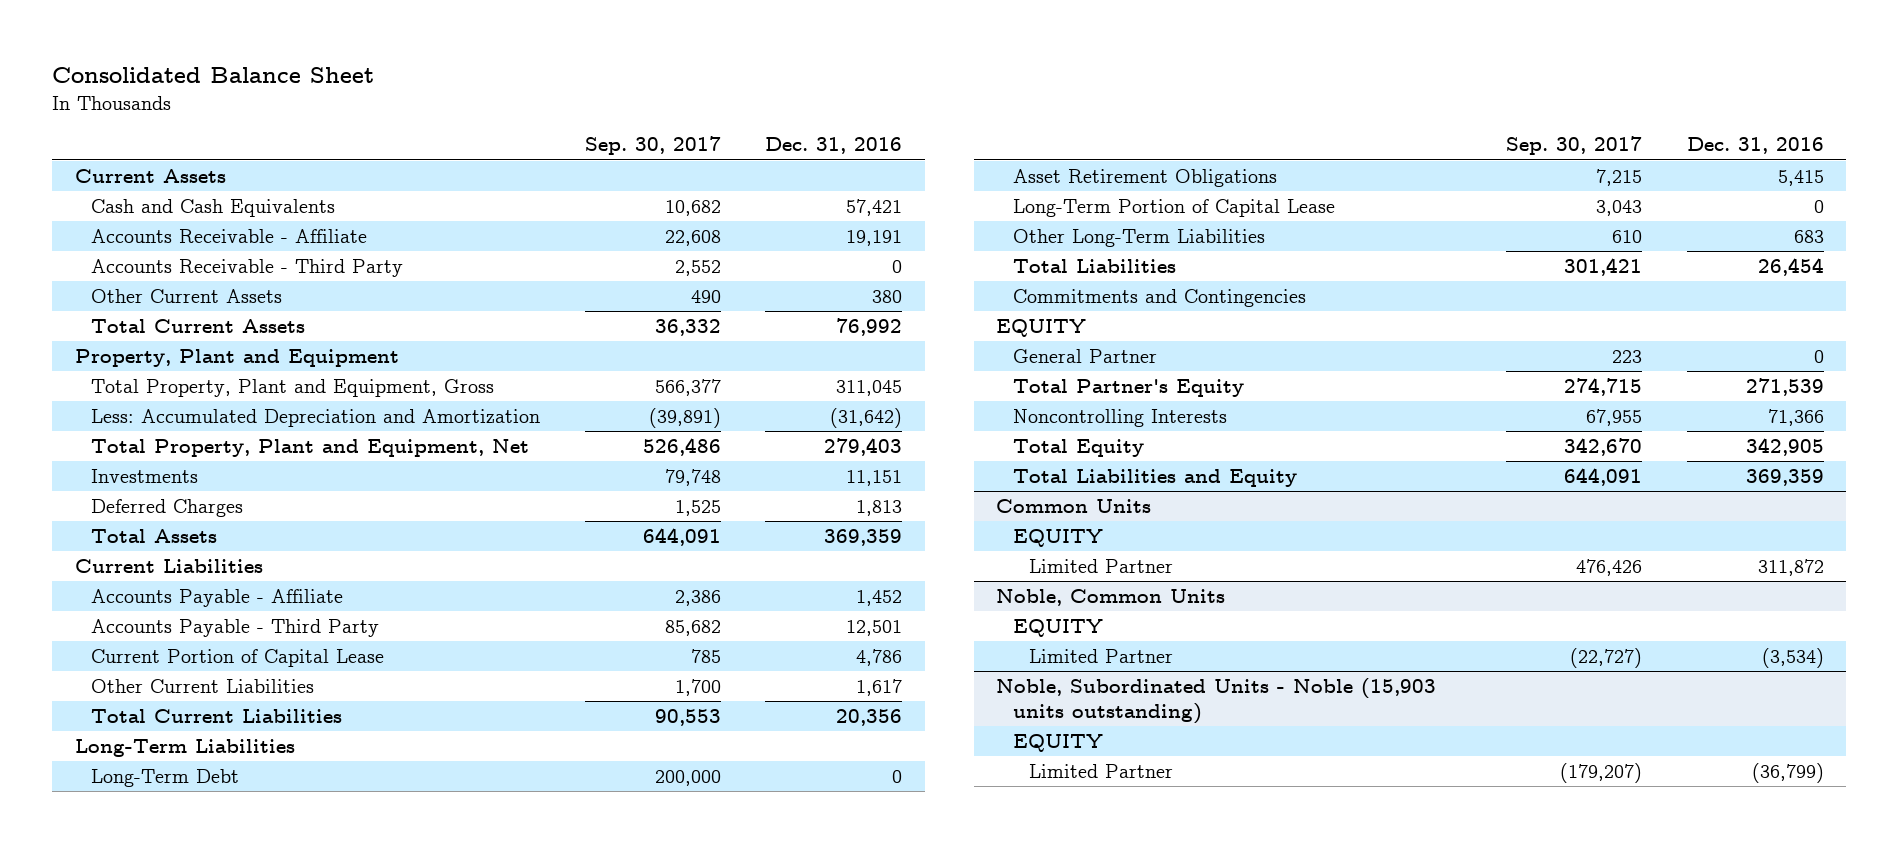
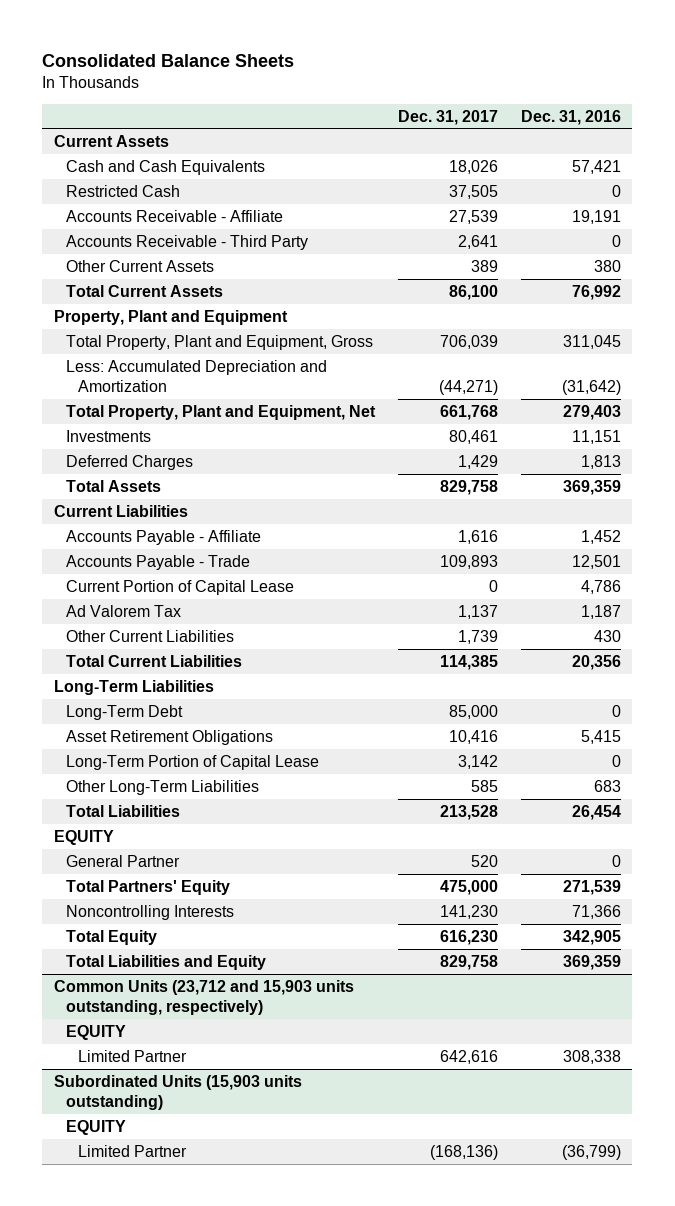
[52,66,375,83] Consolidated Balance Sheet -> [42,53,295,67] Consolidated Balance Sheets
[584,136,721,156] Sep. 30, 2017 -> none
none -> [397,109,498,125] Dec. 31, 2017
none -> [65,184,180,197] Restricted Cash
[91,618,380,637] Accounts Payable - Third Party -> [65,554,250,570] Accounts Payable - Trade
none -> [65,604,181,617] Ad Valorem Tax
[856,678,903,696] 1,617 -> [593,629,621,642] 430
[1012,288,1306,307] Commitments and Contingencies -> none
[1012,378,1244,397] Total Partner's Equity -> [65,879,230,895] Total Partners' Equity
[1012,528,1103,547] EQUITY -> none
[1029,558,1174,573] Limited Partner -> none
[996,588,1226,606] Noble, Common Units -> none
[996,498,1152,513] Common Units -> [53,979,354,1015] Common Units (23,712 and 15,903 units outstanding, respectively)
[1761,647,1824,668] (3,534) -> [562,1049,621,1064] 308,338
[996,677,1437,724] Noble, Subordinated Units - Noble (15,903 units outstanding) -> [53,1074,302,1110] Subordinated Units (15,903 units outstanding)

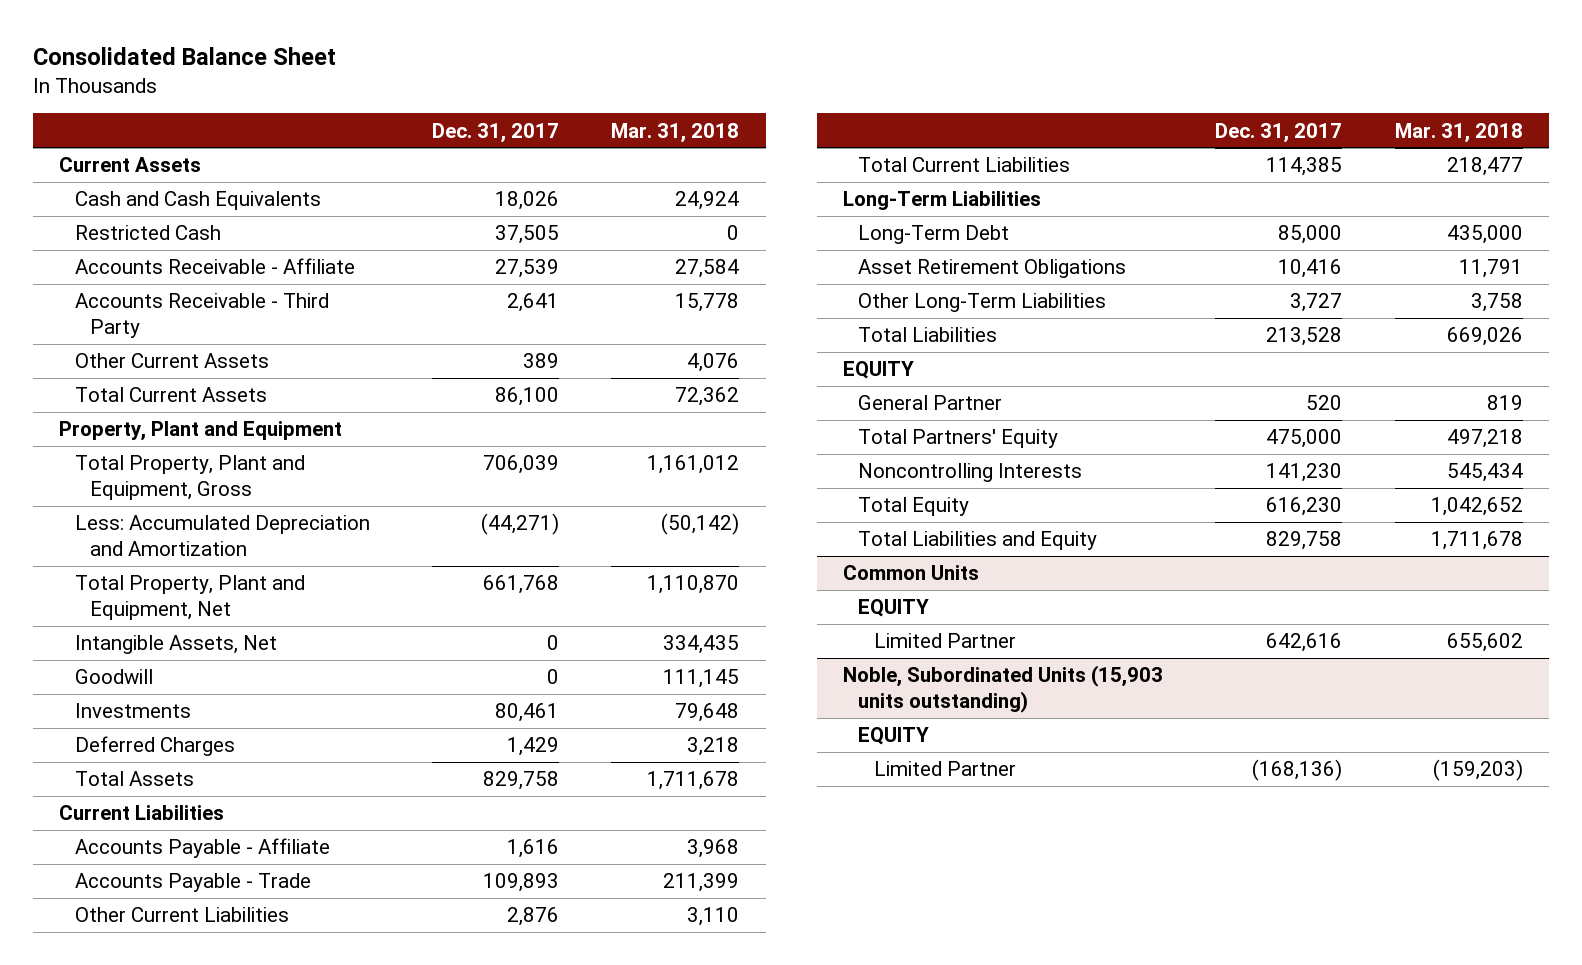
[42,53,295,67] Consolidated Balance Sheets -> [33,47,337,66] Consolidated Balance Sheet
[520,109,621,125] Dec. 31, 2016 -> none
none -> [611,122,740,143] Mar. 31, 2018
none -> [74,635,277,655] Intangible Assets, Net
none -> [74,669,153,685] Goodwill
[65,579,294,595] Current Portion of Capital Lease -> none
[65,604,181,617] Ad Valorem Tax -> none
[457,629,498,644] 1,739 -> [506,907,559,927] 2,876
[65,754,319,770] Long-Term Portion of Capital Lease -> none
[470,779,498,792] 585 -> [1290,293,1343,313] 3,727
[53,979,354,1015] Common Units (23,712 and 15,903 units outstanding, respectively) -> [843,565,980,581] Common Units
[53,1074,302,1110] Subordinated Units (15,903 units outstanding) -> [843,665,1164,714] Noble, Subordinated Units (15,903 units outstanding)

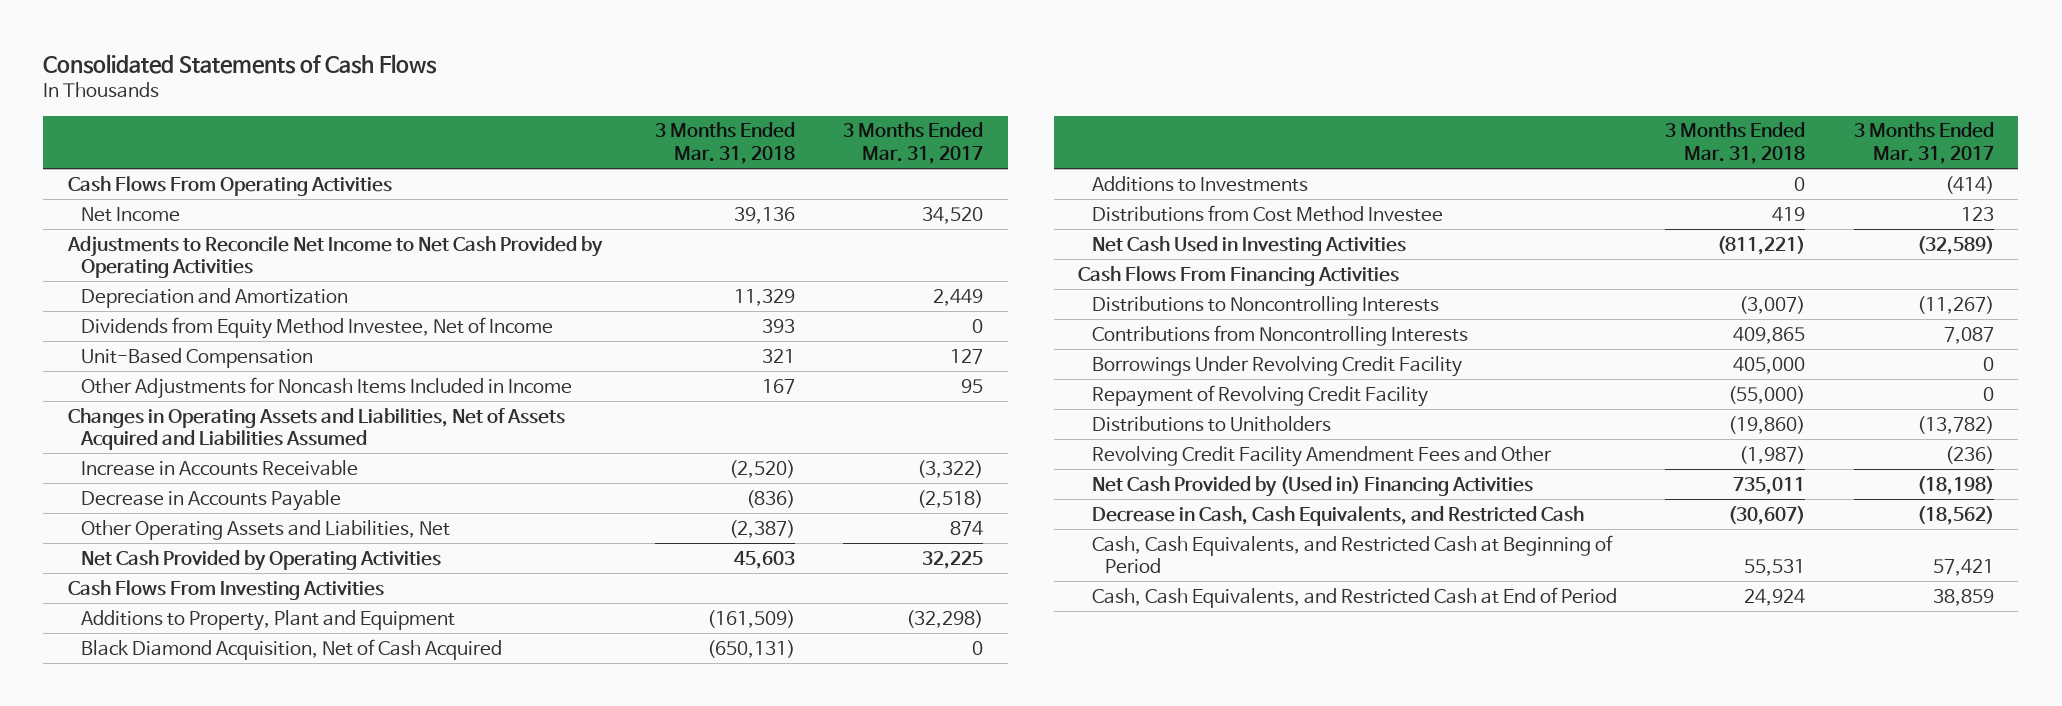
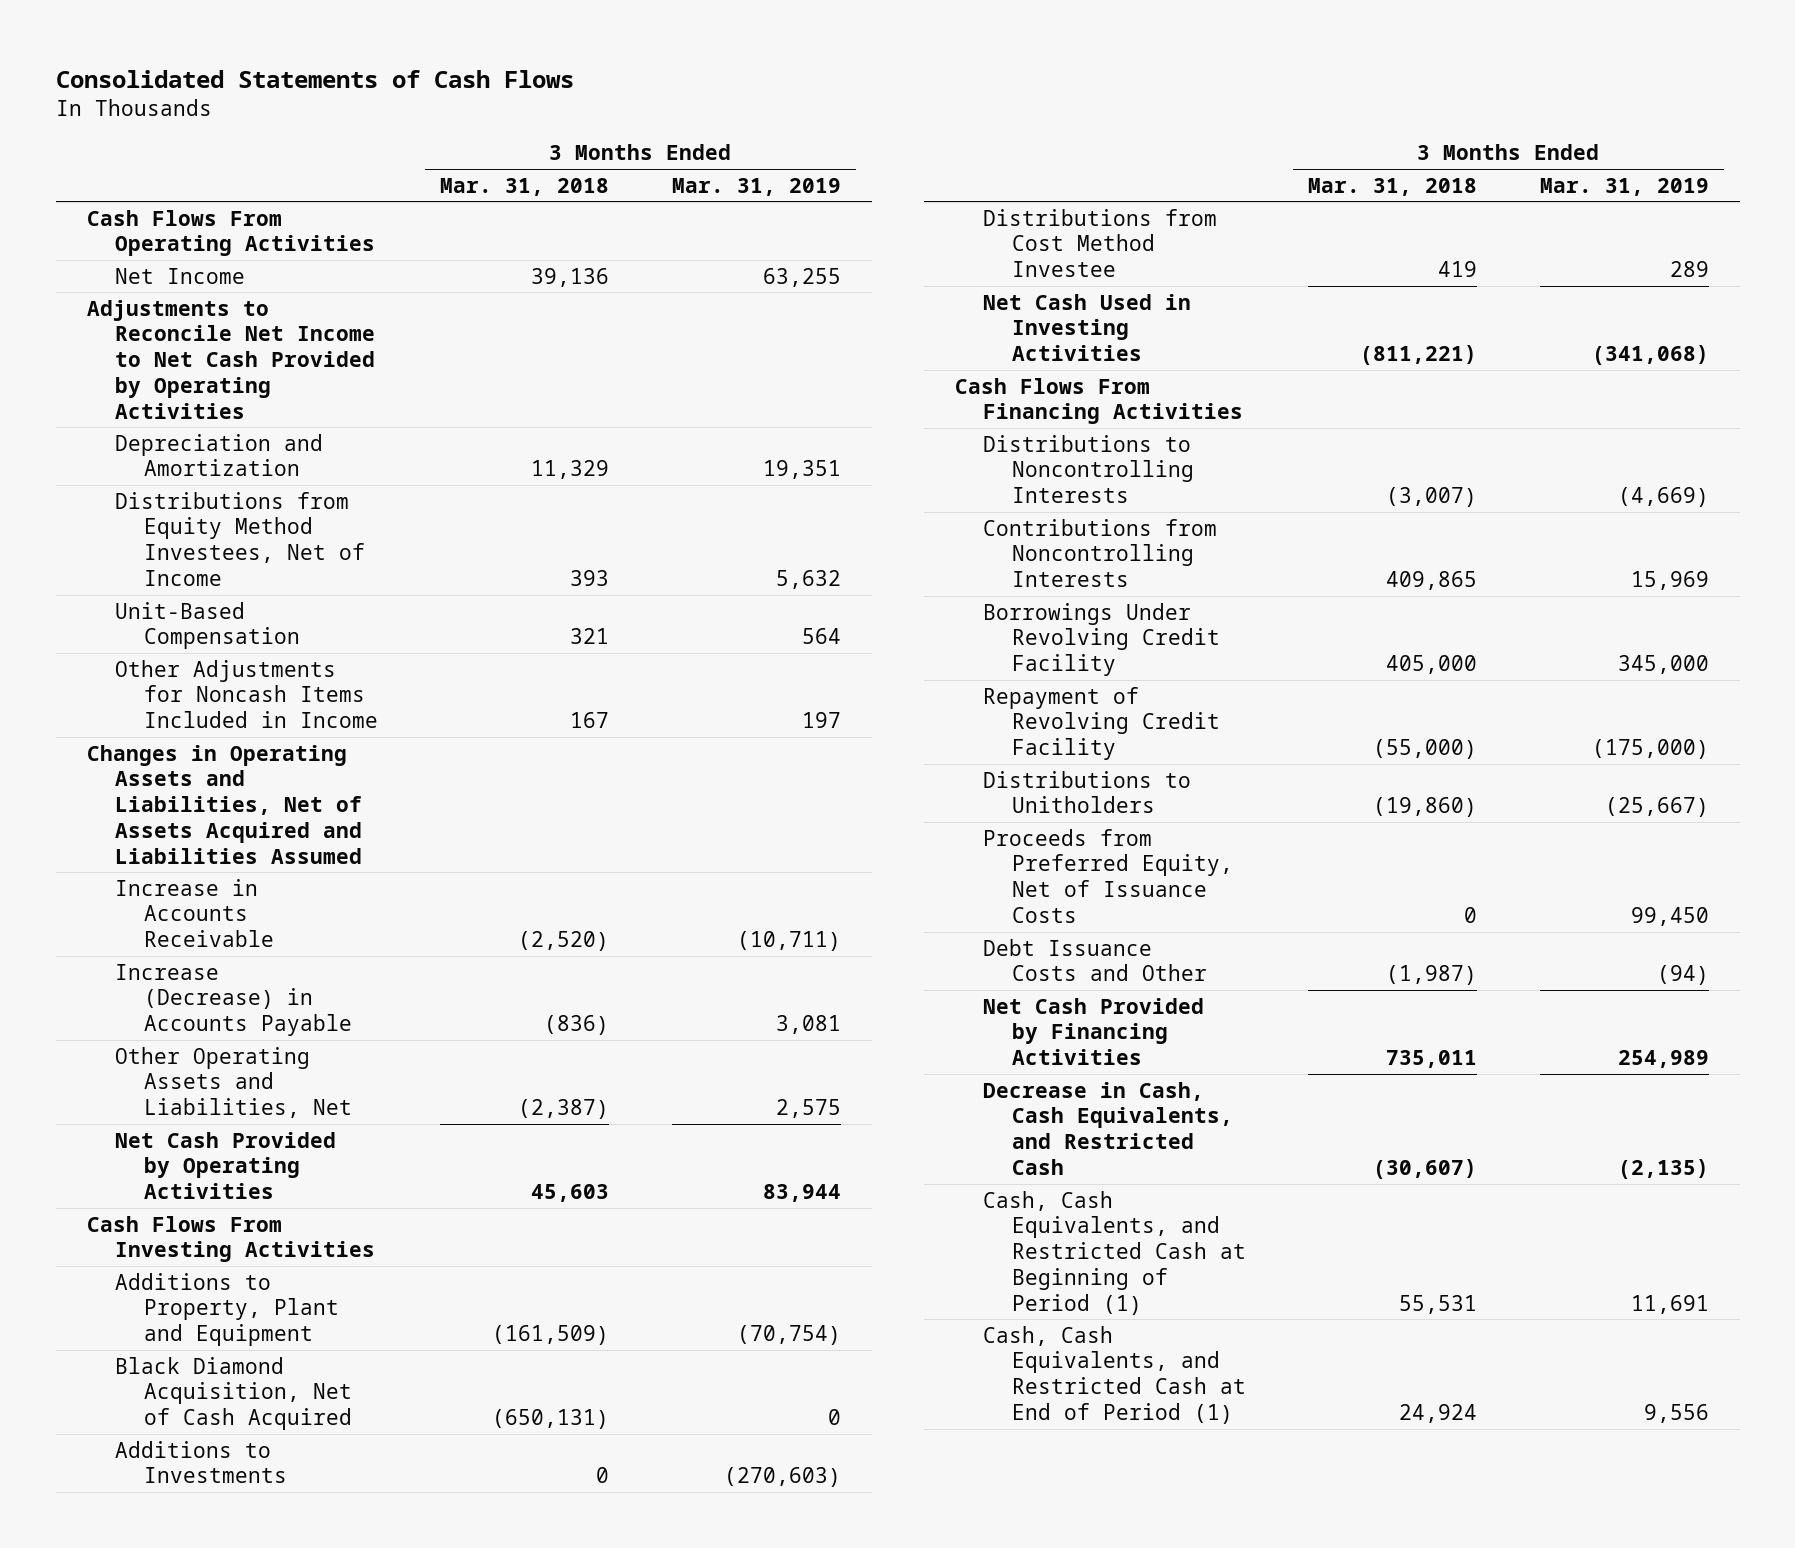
[843,122,984,164] 3 Months Ended Mar. 31, 2017 -> none
none -> [671,177,841,196] Mar. 31, 2019
[80,316,553,339] Dividends from Equity Method Investee, Net of Income -> [115,491,365,587] Distributions from Equity Method Investees, Net of Income
[80,489,341,511] Decrease in Accounts Payable -> [115,963,352,1037] Increase (Decrease) in Accounts Payable
none -> [983,828,1233,924] Proceeds from Preferred Equity, Net of Issuance Costs
[1091,445,1552,467] Revolving Credit Facility Amendment Fees and Other -> [983,938,1207,982] Debt Issuance Costs and Other
[1091,475,1533,497] Net Cash Provided by (Used in) Financing Activities -> [983,997,1205,1066] Net Cash Provided by Financing Activities
[1091,534,1613,575] Cash, Cash Equivalents, and Restricted Cash at Beginning of Period -> [983,1190,1246,1315] Cash, Cash Equivalents, and Restricted Cash at Beginning of Period (1)
[1091,586,1617,608] Cash, Cash Equivalents, and Restricted Cash at End of Period -> [983,1325,1246,1425] Cash, Cash Equivalents, and Restricted Cash at End of Period (1)

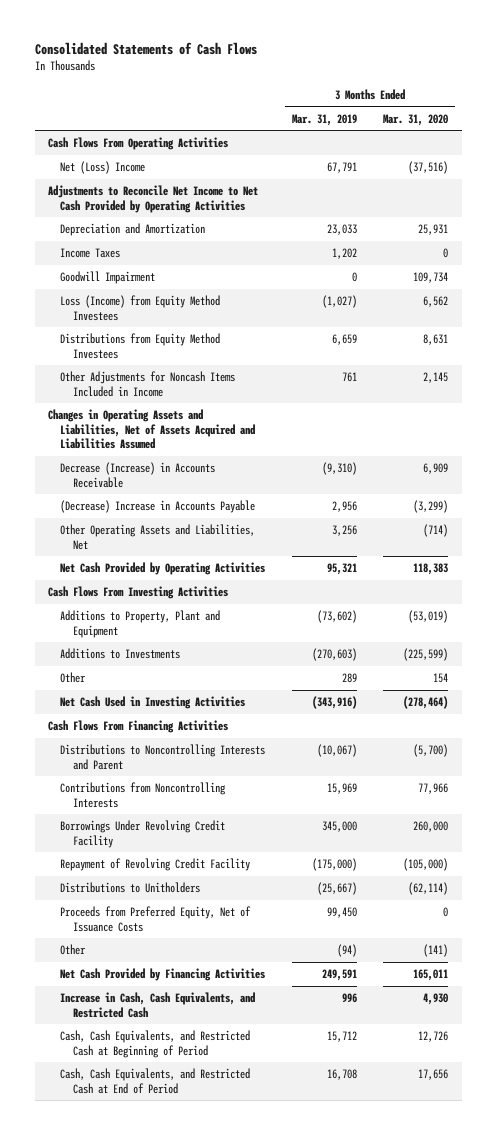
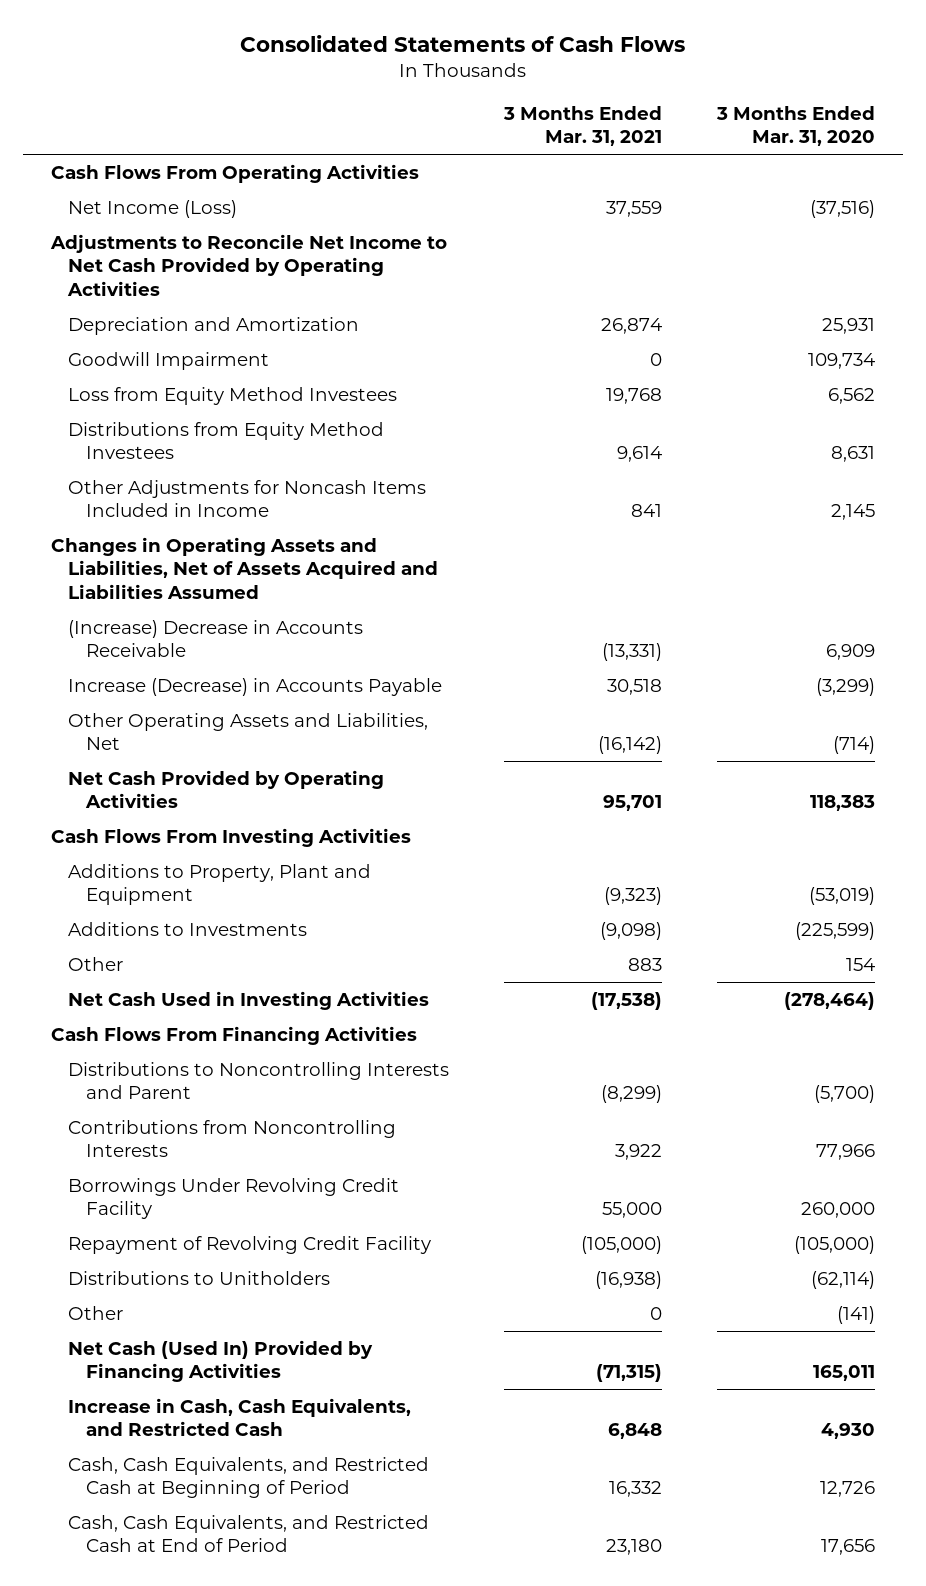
[291,113,357,126] Mar. 31, 2019 -> none
none -> [503,105,663,147] 3 Months Ended Mar. 31, 2021
[60,161,146,175] Net (Loss) Income -> [68,200,238,219] Net Income (Loss)
[60,248,121,259] Income Taxes -> none
[60,295,221,321] Loss (Income) from Equity Method Investees -> [68,387,398,406] Loss from Equity Method Investees
[60,462,216,488] Decrease (Increase) in Accounts Receivable -> [68,620,364,658] (Increase) Decrease in Accounts Receivable
[60,500,256,514] (Decrease) Increase in Accounts Payable -> [68,678,443,697] Increase (Decrease) in Accounts Payable
[60,906,252,932] Proceeds from Preferred Equity, Net of Issuance Costs -> none
[60,968,266,982] Net Cash Provided by Financing Activities -> [68,1340,374,1383] Net Cash (Used In) Provided by Financing Activities

